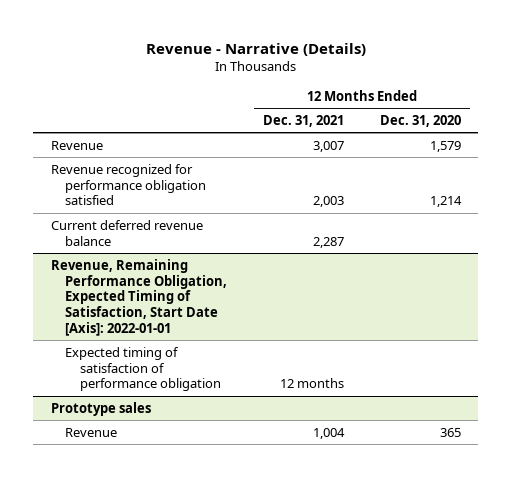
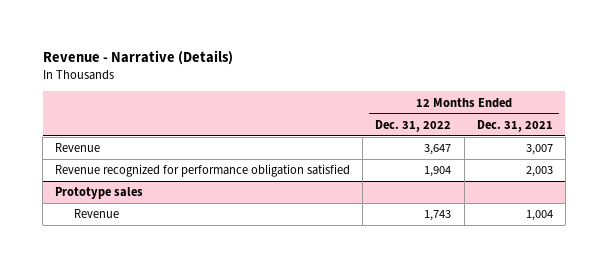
[379,115,461,128] Dec. 31, 2020 -> none
none -> [375,119,452,132] Dec. 31, 2022
[50,219,203,246] Current deferred revenue balance -> none
[50,258,228,336] Revenue, Remaining Performance Obligation, Expected Timing of Satisfaction, Start Date [Axis]: 2022-01-01 -> none
[65,346,221,392] Expected timing of satisfaction of performance obligation -> none

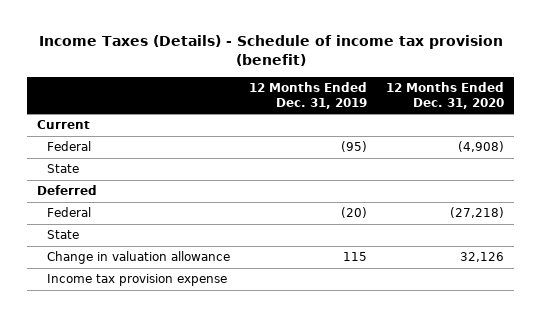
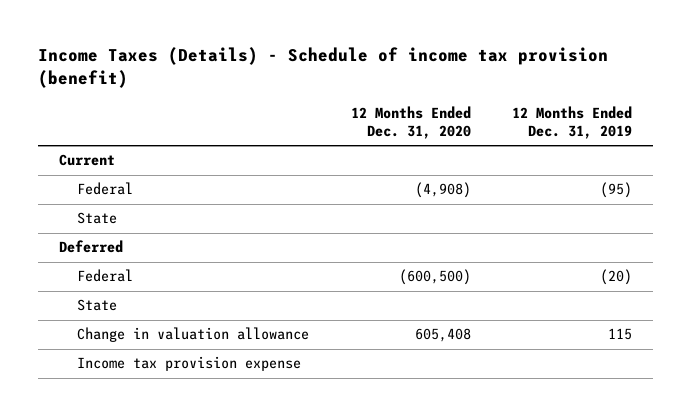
[450,207,505,219] (27,218) -> [398,269,471,286] (600,500)
[460,252,505,263] 32,126 -> [414,328,471,343] 605,408

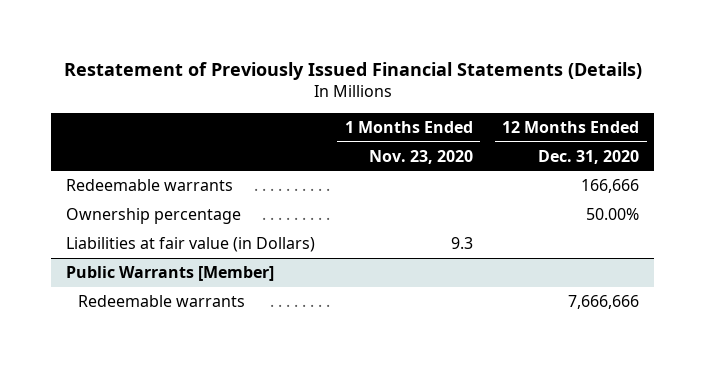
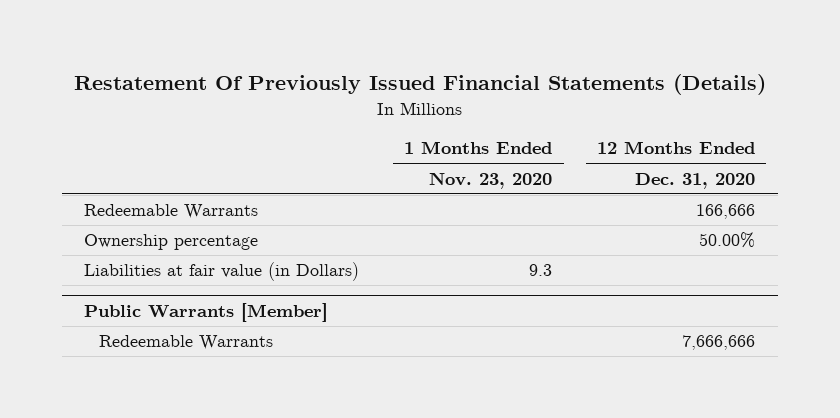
[63,61,642,80] Restatement of Previously Issued Financial Statements (Details) -> [73,74,766,96] Restatement Of Previously Issued Financial Statements (Details)
[66,179,234,192] Redeemable warrants -> [84,204,259,220] Redeemable Warrants
[77,295,245,308] Redeemable warrants -> [98,335,273,351] Redeemable Warrants

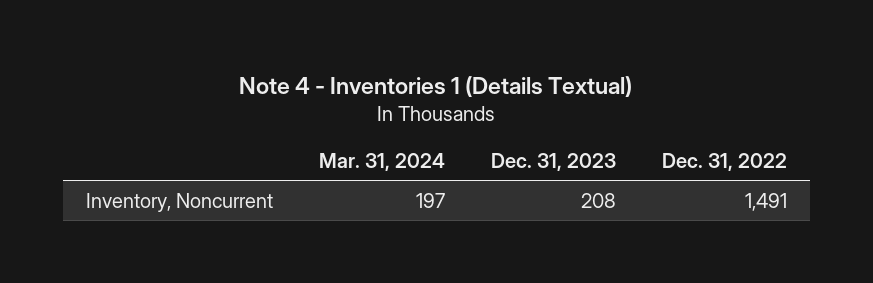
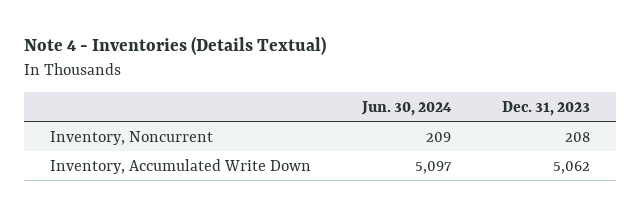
[239,76,633,98] Note 4 - Inventories 1 (Details Textual) -> [24,36,327,56] Note 4 - Inventories (Details Textual)
[319,153,446,172] Mar. 31, 2024 -> none
[661,153,787,172] Dec. 31, 2022 -> none
none -> [361,100,453,116] Jun. 30, 2024
none -> [49,158,311,174] Inventory, Accumulated Write Down

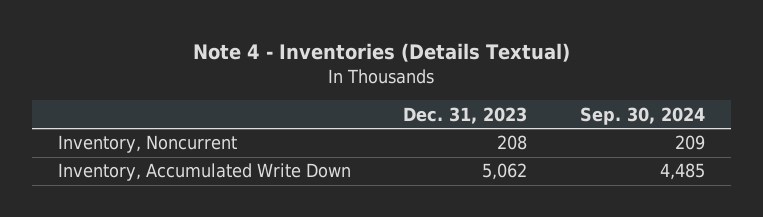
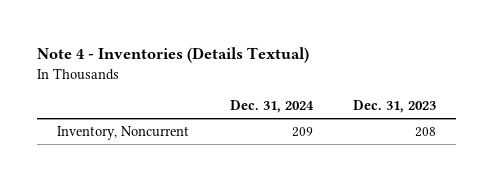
[580,106,706,125] Sep. 30, 2024 -> none
none -> [229,100,314,114] Dec. 31, 2024
[57,163,351,182] Inventory, Accumulated Write Down -> none

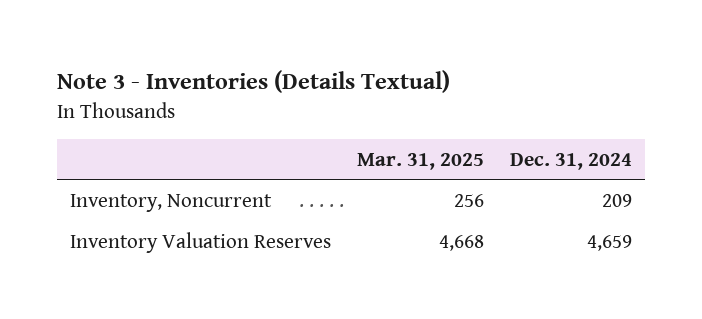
[36,47,309,64] Note 4 - Inventories (Details Textual) -> [56,70,450,94] Note 3 - Inventories (Details Textual)
[353,100,437,114] Dec. 31, 2023 -> none
none -> [356,152,484,170] Mar. 31, 2025
none -> [69,231,331,253] Inventory Valuation Reserves

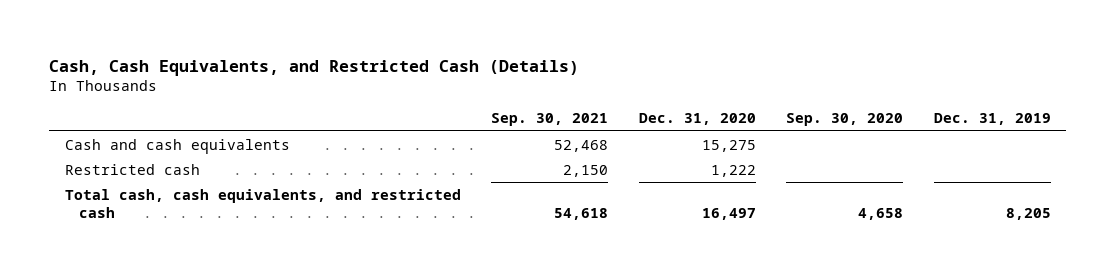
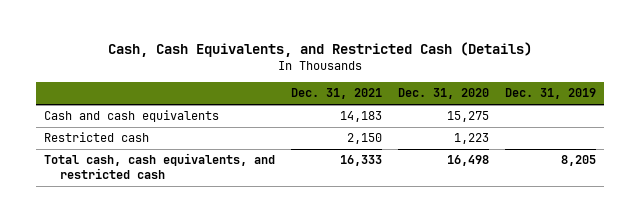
[491,113,609,127] Sep. 30, 2021 -> none
[786,113,904,127] Sep. 30, 2020 -> none
none -> [291,88,383,100] Dec. 31, 2021
[710,164,756,177] 1,222 -> [454,133,490,145] 1,223
[701,207,756,220] 16,497 -> [447,155,490,167] 16,498

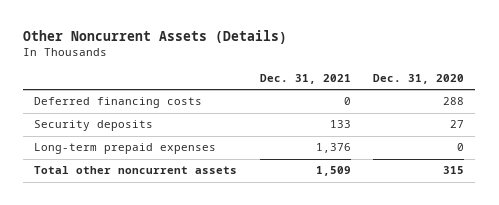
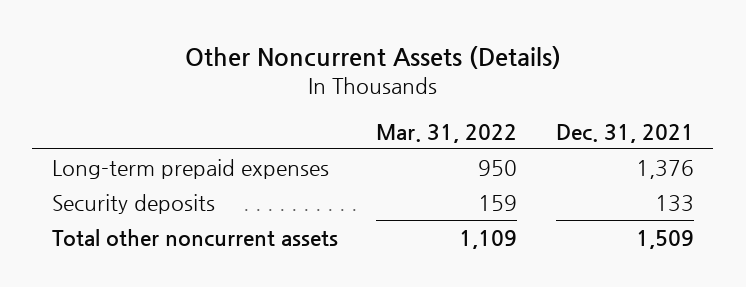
[373,74,465,85] Dec. 31, 2020 -> none
none -> [376,123,518,143] Mar. 31, 2022
[34,97,203,109] Deferred financing costs -> none
[34,120,154,132] Security deposits -> [51,193,215,214] Security deposits

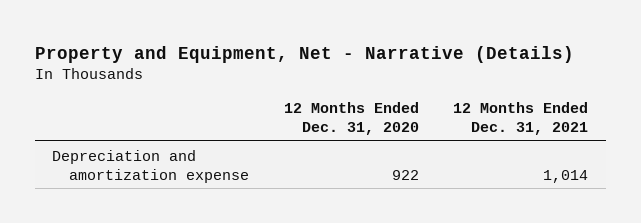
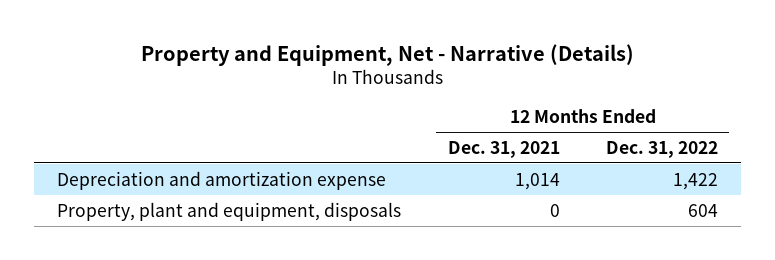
[283,102,419,136] 12 Months Ended Dec. 31, 2020 -> none
none -> [605,140,718,158] Dec. 31, 2022
none -> [57,201,402,221] Property, plant and equipment, disposals

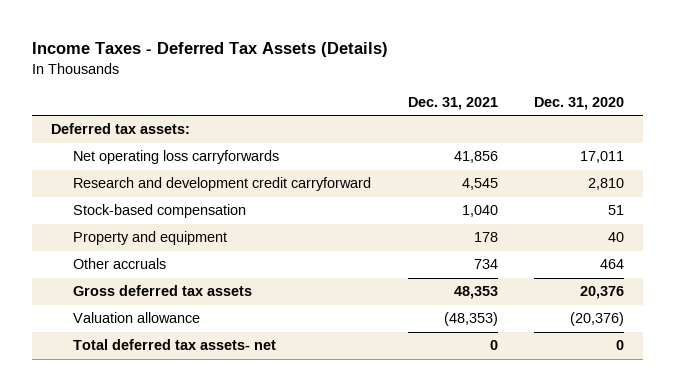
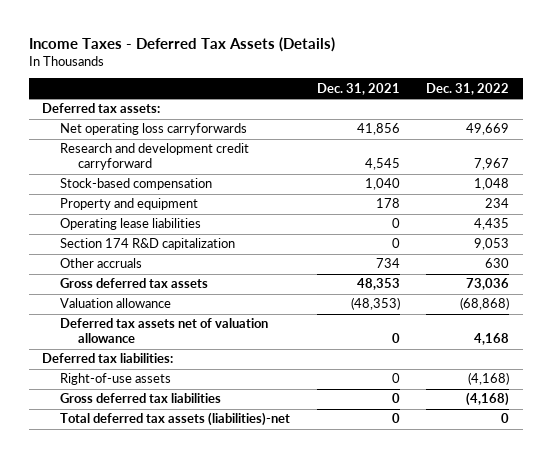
[534,96,625,110] Dec. 31, 2020 -> none
none -> [426,82,510,95] Dec. 31, 2022
none -> [60,218,202,231] Operating lease liabilities
none -> [60,238,236,251] Section 174 R&D capitalization
[72,339,276,351] Total deferred tax assets- net -> [60,318,269,344] Deferred tax assets net of valuation allowance
none -> [42,353,174,364] Deferred tax liabilities:
none -> [60,373,172,386] Right-of-use assets
none -> [60,393,222,404] Gross deferred tax liabilities
none -> [60,412,291,427] Total deferred tax assets (liabilities)-net

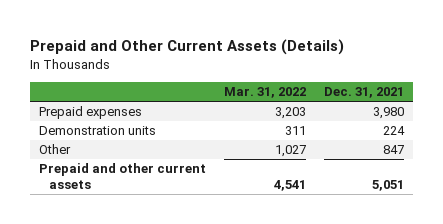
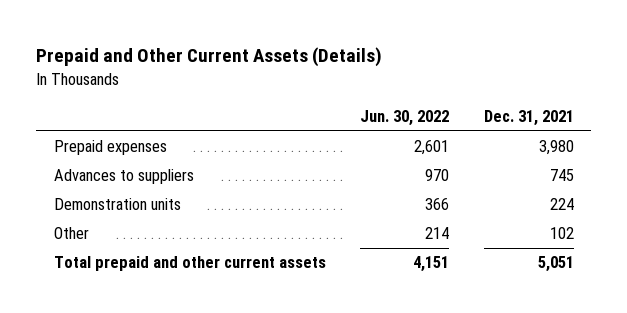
[223,87,306,99] Mar. 31, 2022 -> none
none -> [360,110,450,127] Jun. 30, 2022
none -> [53,169,194,185] Advances to suppliers
[382,145,404,155] 847 -> [549,227,574,240] 102
[39,163,207,189] Prepaid and other current assets -> [53,256,326,272] Total prepaid and other current assets

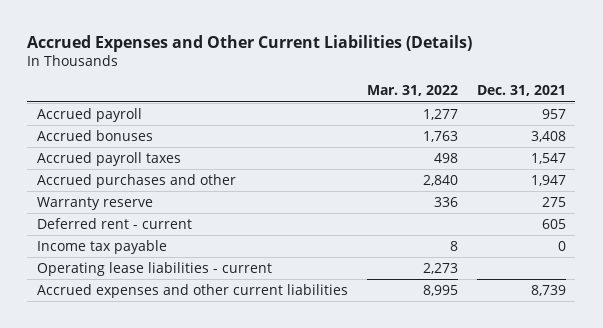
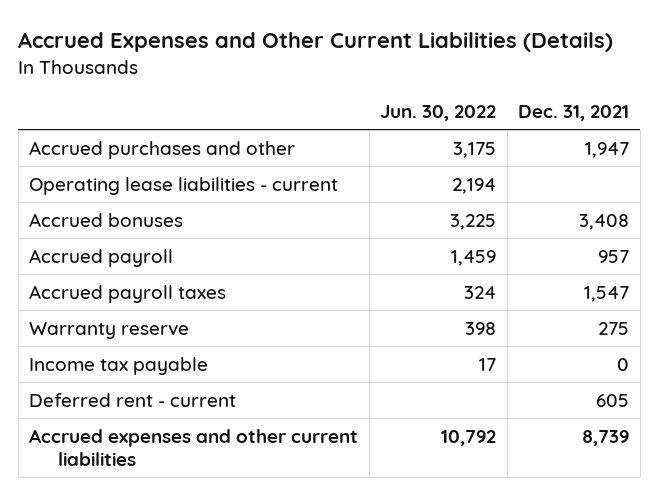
[366,85,458,97] Mar. 31, 2022 -> none
none -> [380,104,497,121] Jun. 30, 2022
[36,173,236,188] Accrued purchases and other -> [29,140,296,159] Accrued purchases and other
[36,261,272,276] Operating lease liabilities - current -> [29,176,339,195] Operating lease liabilities - current
[36,107,142,122] Accrued payroll -> [29,248,174,267] Accrued payroll
[36,217,192,229] Deferred rent - current -> [29,392,237,407] Deferred rent - current

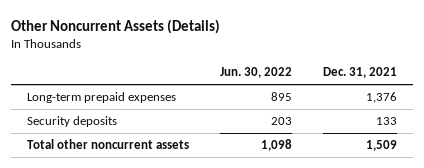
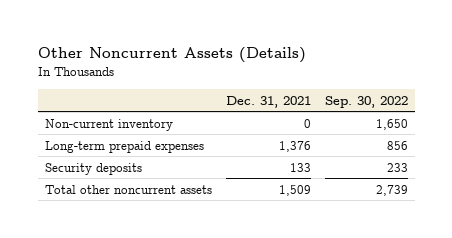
[220,67,293,79] Jun. 30, 2022 -> none
none -> [324,95,408,108] Sep. 30, 2022
none -> [44,118,173,131] Non-current inventory

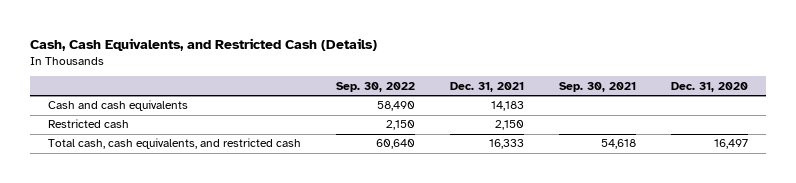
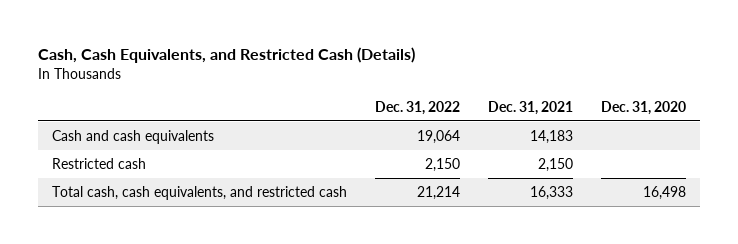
[336,81,416,92] Sep. 30, 2022 -> none
[559,81,637,92] Sep. 30, 2021 -> none
none -> [375,100,461,115] Dec. 31, 2022
[714,139,749,150] 16,497 -> [642,186,686,201] 16,498

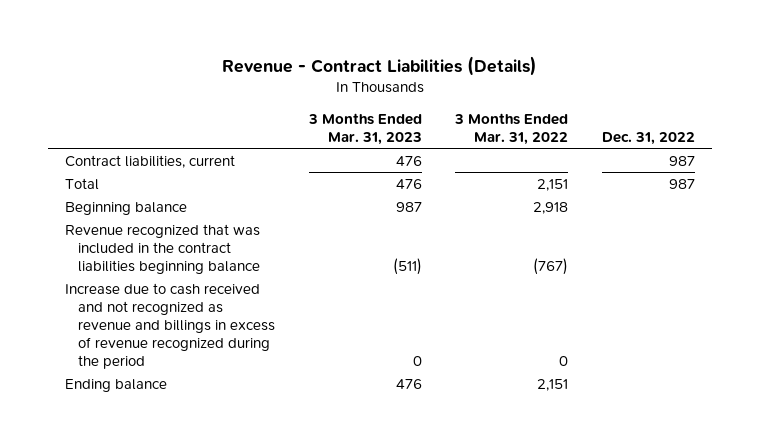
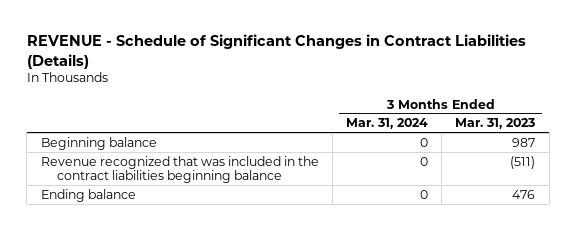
[222,55,538,76] Revenue - Contract Liabilities (Details) -> [26,34,526,69] REVENUE - Schedule of Significant Changes in Contract Liabilities (Details)
[454,112,569,145] 3 Months Ended Mar. 31, 2022 -> none
[601,131,695,145] Dec. 31, 2022 -> none
none -> [345,118,428,130] Mar. 31, 2024
[65,154,236,168] Contract liabilities, current -> none
[65,177,100,190] Total -> none
[65,282,276,369] Increase due to cash received and not recognized as revenue and billings in excess of revenue recognized during the period -> none

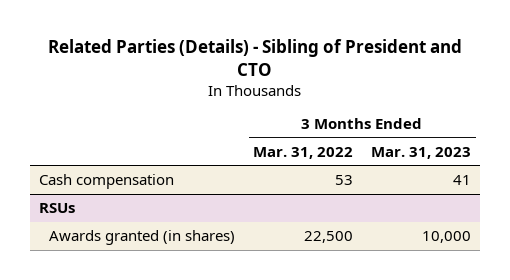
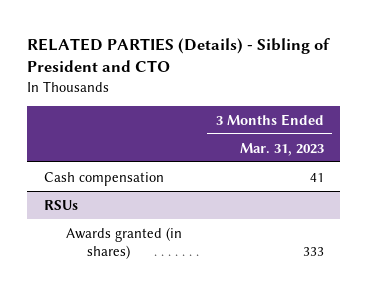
[48,38,463,76] Related Parties (Details) - Sibling of President and CTO -> [27,37,331,73] RELATED PARTIES (Details) - Sibling of President and CTO
[253,146,354,159] Mar. 31, 2022 -> none
[422,231,472,244] 10,000 -> [302,246,324,256] 333

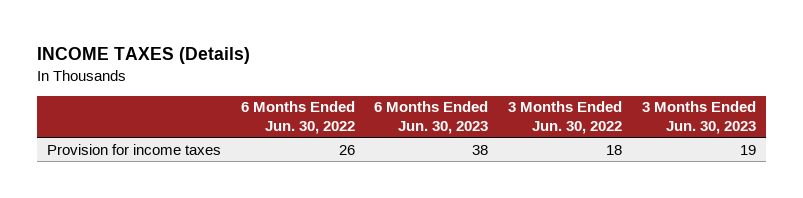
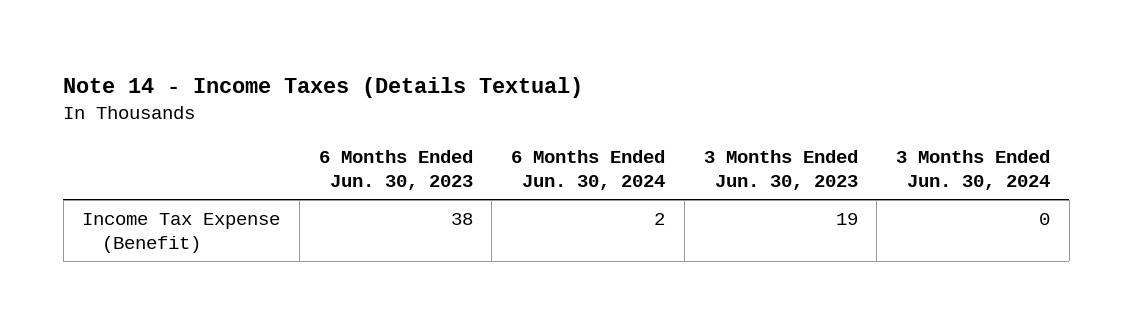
[36,47,250,65] INCOME TAXES (Details) -> [63,76,584,98] Note 14 - Income Taxes (Details Textual)
[240,101,355,135] 6 Months Ended Jun. 30, 2022 -> none
[508,101,623,135] 3 Months Ended Jun. 30, 2022 -> none
none -> [511,150,666,190] 6 Months Ended Jun. 30, 2024
none -> [896,150,1051,190] 3 Months Ended Jun. 30, 2024
[46,143,221,155] Provision for income taxes -> [82,213,281,253] Income Tax Expense (Benefit)

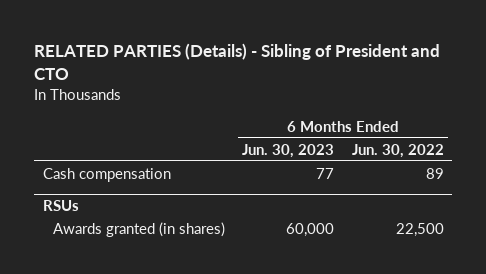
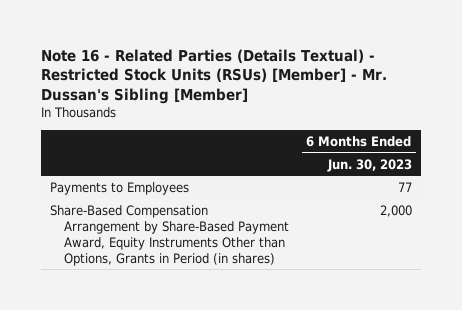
[33,42,440,80] RELATED PARTIES (Details) - Sibling of President and CTO -> [40,48,387,105] Note 16 - Related Parties (Details Textual) - Restricted Stock Units (RSUs) [Member] - Mr. Dussan's Sibling [Member]
[351,143,444,158] Jun. 30, 2022 -> none
[42,200,79,212] RSUs -> none
[53,221,226,237] Awards granted (in shares) -> none
[42,167,171,182] Cash compensation -> [50,181,190,195] Payments to Employees
none -> [50,204,289,266] Share-Based Compensation Arrangement by Share-Based Payment Award, Equity Instruments Other than Options, Grants in Period (in shares)

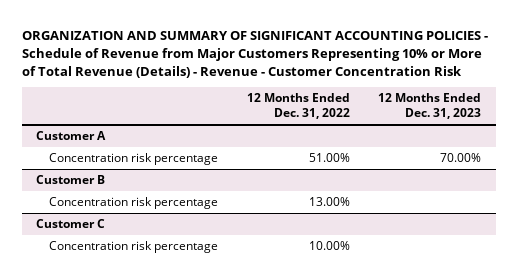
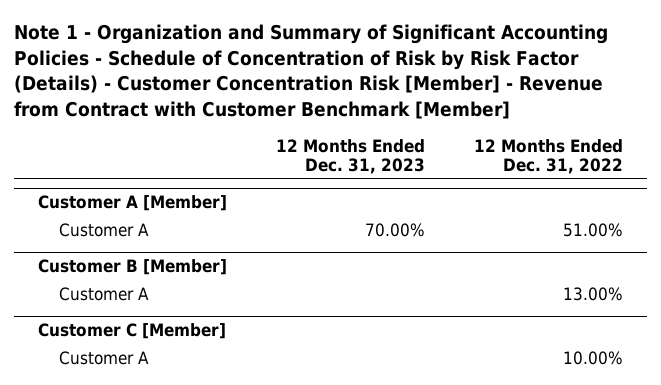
[21,30,488,78] ORGANIZATION AND SUMMARY OF SIGNIFICANT ACCOUNTING POLICIES - Schedule of Revenue from Major Customers Representing 10% or More of Total Revenue (Details) - Revenue - Customer Concentration Risk -> [13,24,608,119] Note 1 - Organization and Summary of Significant Accounting Policies - Schedule of Concentration of Risk by Risk Factor (Details) - Customer Concentration Risk [Member] - Revenue from Contract with Customer Benchmark [Member]
[36,131,107,141] Customer A -> [38,195,228,212] Customer A [Member]
[48,153,218,166] Concentration risk percentage -> [58,222,149,237] Customer A
[36,175,106,185] Customer B -> [38,259,228,276] Customer B [Member]
[48,197,218,210] Concentration risk percentage -> [58,286,149,301] Customer A
[36,219,106,229] Customer C -> [38,323,227,340] Customer C [Member]
[48,241,218,254] Concentration risk percentage -> [58,350,149,365] Customer A

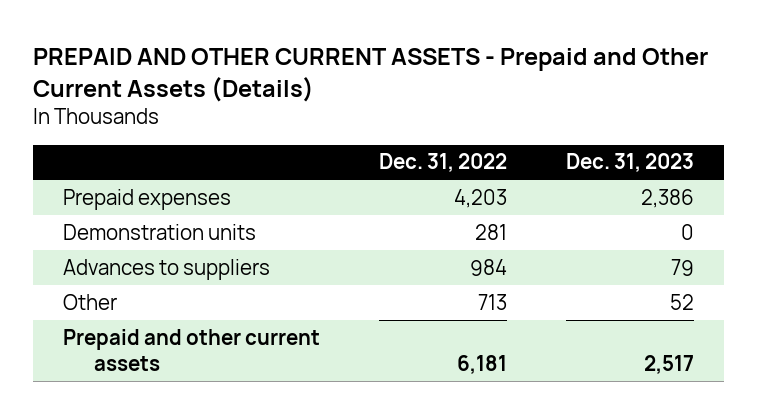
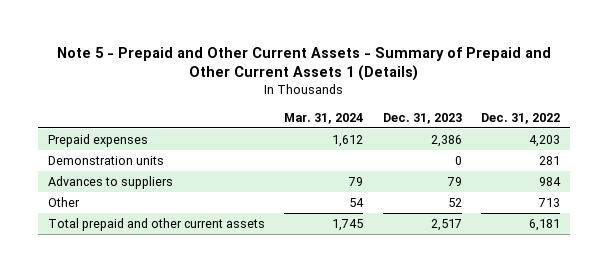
[33,47,709,102] PREPAID AND OTHER CURRENT ASSETS - Prepaid and Other Current Assets (Details) -> [57,46,552,82] Note 5 - Prepaid and Other Current Assets - Summary of Prepaid and Other Current Assets 1 (Details)
none -> [284,112,364,124] Mar. 31, 2024
[62,328,320,371] Prepaid and other current assets -> [47,218,265,232] Total prepaid and other current assets

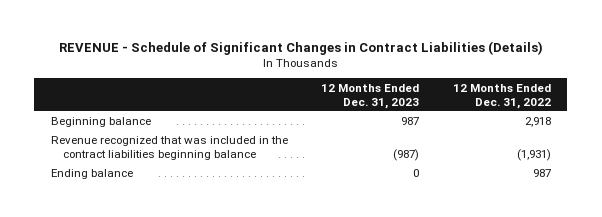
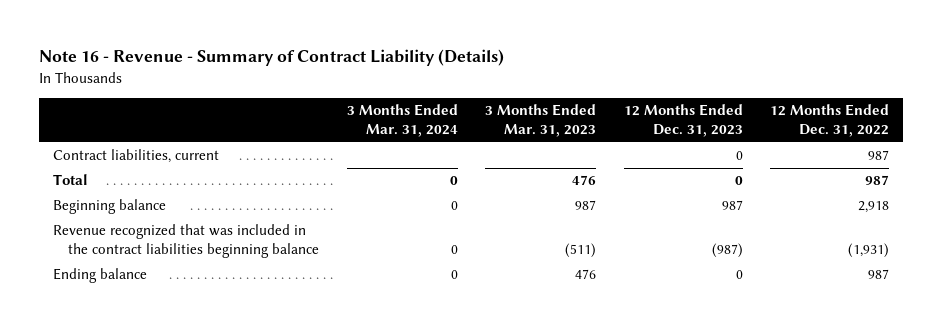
[58,40,543,55] REVENUE - Schedule of Significant Changes in Contract Liabilities (Details) -> [38,49,504,67] Note 16 - Revenue - Summary of Contract Liability (Details)
none -> [346,103,458,138] 3 Months Ended Mar. 31, 2024
none -> [485,103,597,138] 3 Months Ended Mar. 31, 2023
none -> [52,149,219,164] Contract liabilities, current
none -> [52,174,88,186] Total

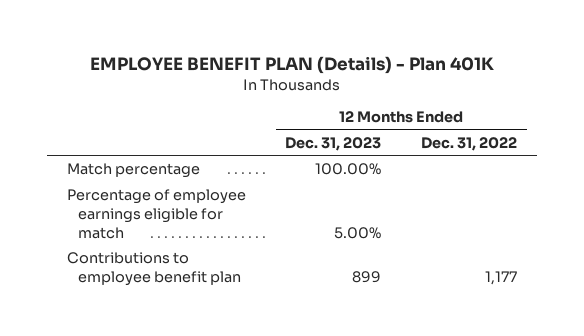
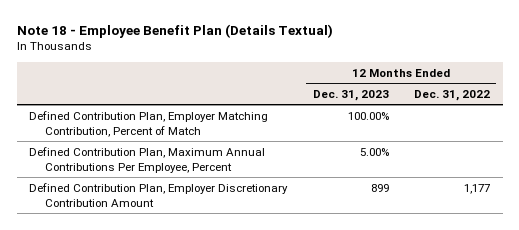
[89,56,494,75] EMPLOYEE BENEFIT PLAN (Details) - Plan 401K -> [16,23,333,38] Note 18 - Employee Benefit Plan (Details Textual)
[67,189,247,239] Percentage of employee earnings eligible for match -> none
[67,163,201,179] Match percentage -> [29,110,269,137] Defined Contribution Plan, Employer Matching Contribution, Percent of Match
none -> [29,146,266,173] Defined Contribution Plan, Maximum Annual Contributions Per Employee, Percent
[67,252,241,286] Contributions to employee benefit plan -> [29,182,289,207] Defined Contribution Plan, Employer Discretionary Contribution Amount

